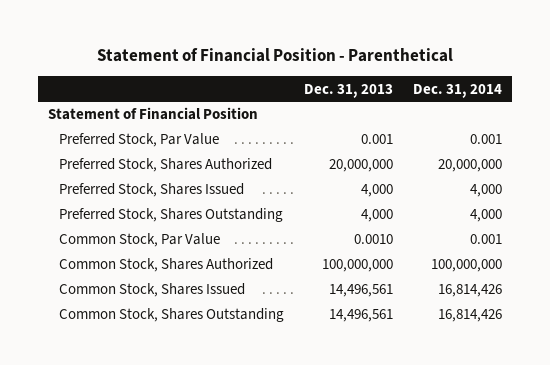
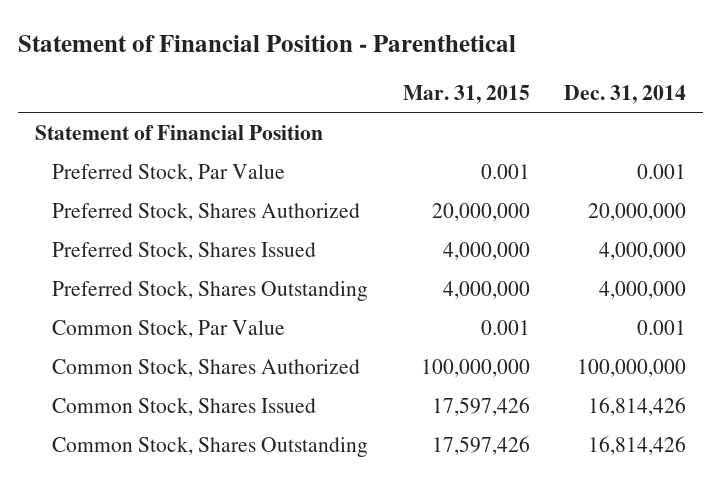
[303,83,393,98] Dec. 31, 2013 -> none
none -> [402,84,530,104] Mar. 31, 2015
[469,184,502,198] 4,000 -> [599,241,687,260] 4,000,000
[469,209,502,223] 4,000 -> [599,280,687,299] 4,000,000

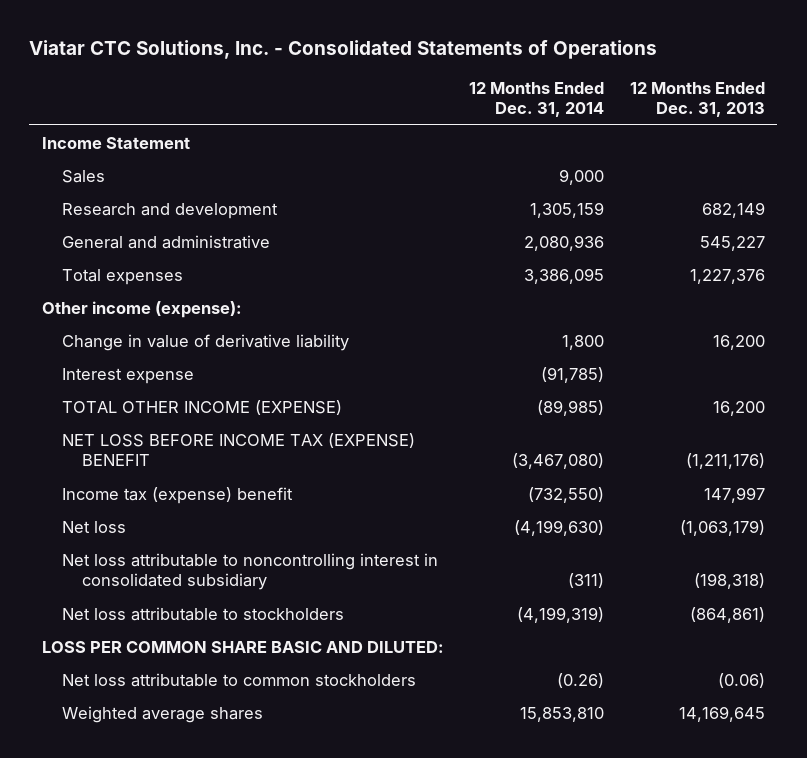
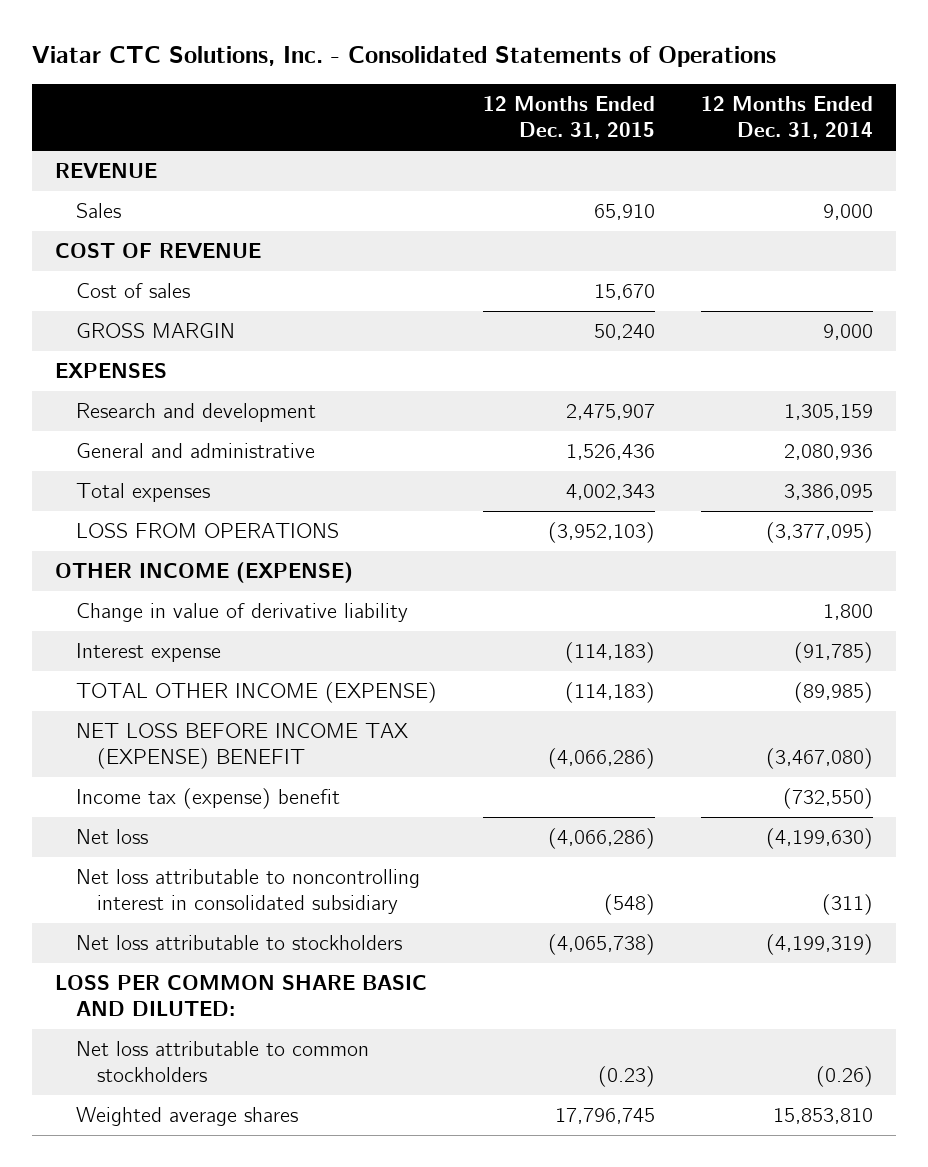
[629,81,765,118] 12 Months Ended Dec. 31, 2013 -> none
none -> [482,95,655,140] 12 Months Ended Dec. 31, 2015
[42,136,191,149] Income Statement -> none
none -> [54,163,157,179] REVENUE
none -> [54,243,261,259] COST OF REVENUE
none -> [75,283,190,299] Cost of sales
none -> [75,323,235,339] GROSS MARGIN
none -> [54,363,167,379] EXPENSES
none -> [75,523,339,539] LOSS FROM OPERATIONS
[42,300,243,318] Other income (expense): -> [54,562,353,584] OTHER INCOME (EXPENSE)

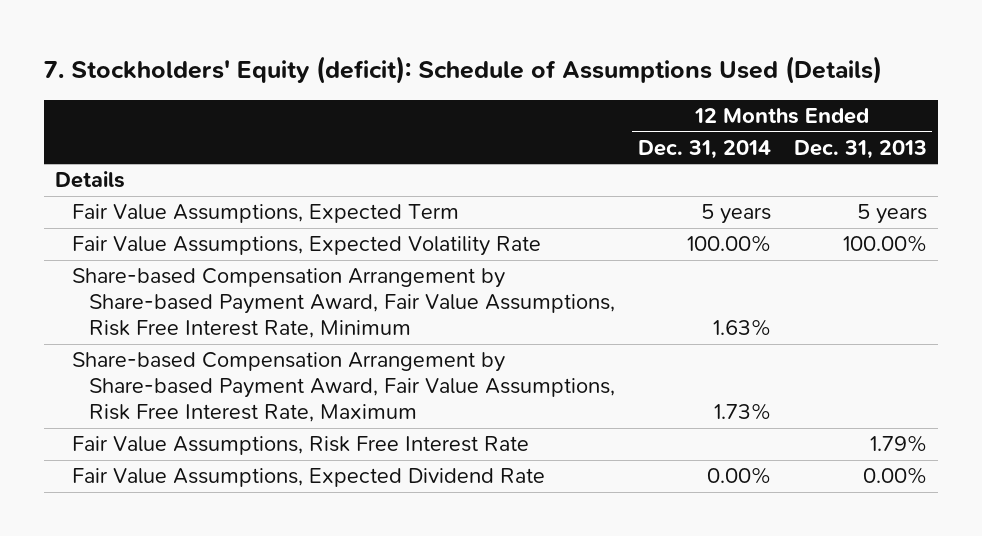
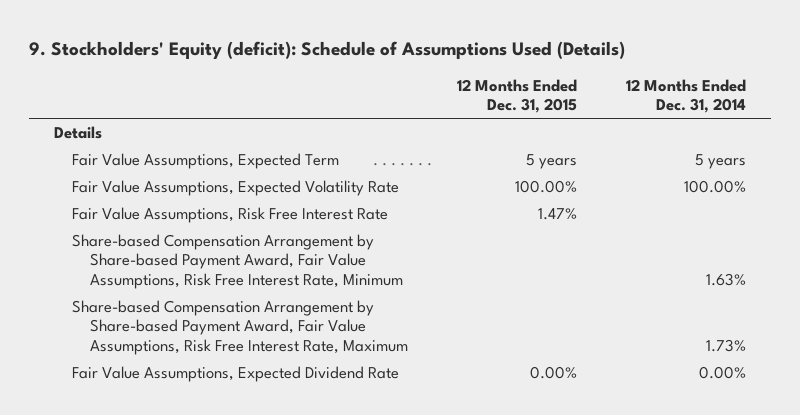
[44,55,883,84] 7. Stockholders' Equity (deficit): Schedule of Assumptions Used (Details) -> [29,41,626,60] 9. Stockholders' Equity (deficit): Schedule of Assumptions Used (Details)
[793,139,927,159] Dec. 31, 2013 -> none
none -> [457,78,578,114] 12 Months Ended Dec. 31, 2015
[72,436,530,456] Fair Value Assumptions, Risk Free Interest Rate -> [71,207,388,224] Fair Value Assumptions, Risk Free Interest Rate

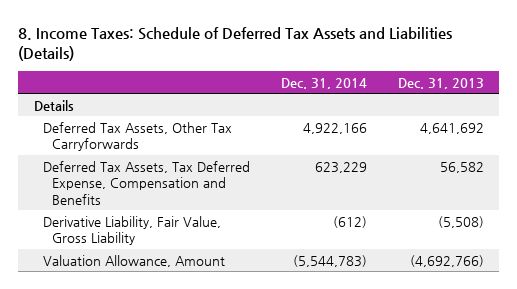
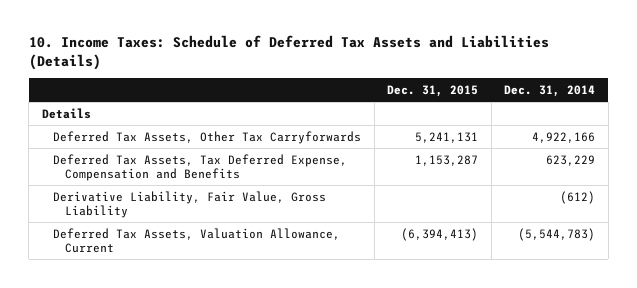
[18,27,453,62] 8. Income Taxes: Schedule of Deferred Tax Assets and Liabilities (Details) -> [28,35,549,71] 10. Income Taxes: Schedule of Deferred Tax Assets and Liabilities (Details)
[397,77,484,89] Dec. 31, 2013 -> none
none -> [387,84,479,97] Dec. 31, 2015
[42,254,225,267] Valuation Allowance, Amount -> [53,227,341,253] Deferred Tax Assets, Valuation Allowance, Current

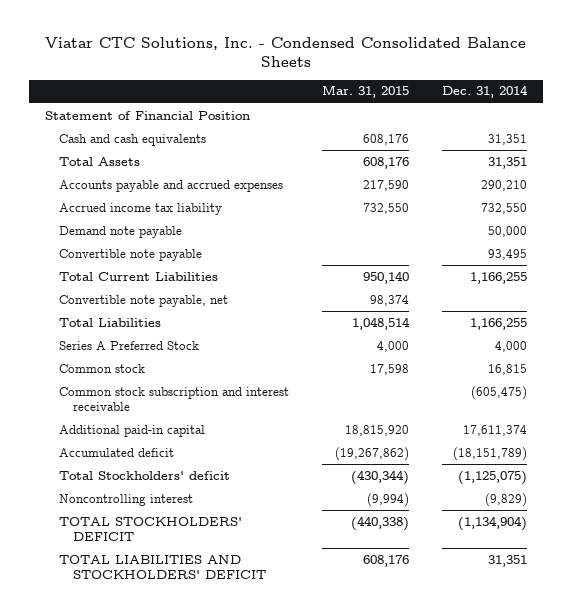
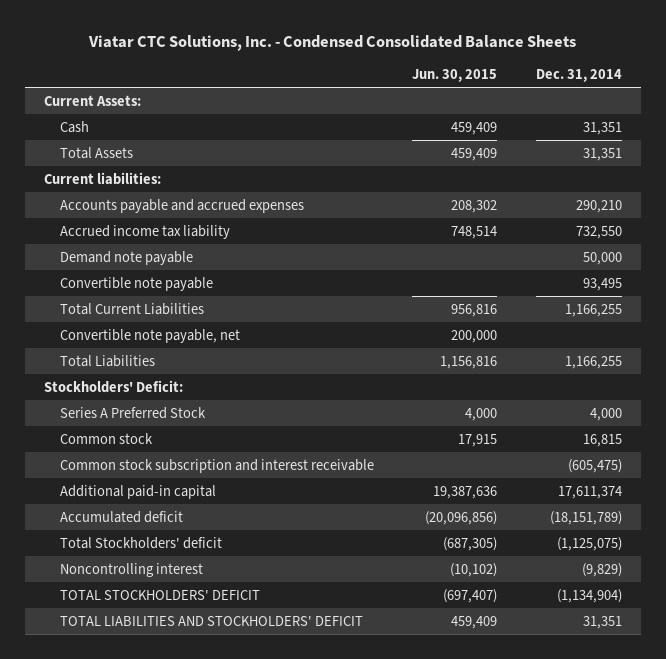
[321,85,409,99] Mar. 31, 2015 -> none
none -> [412,68,498,82] Jun. 30, 2015
[44,110,250,120] Statement of Financial Position -> none
none -> [43,94,141,106] Current Assets:
[59,133,207,146] Cash and cash equivalents -> [59,120,89,133] Cash
none -> [43,171,161,185] Current liabilities:
none -> [43,379,183,393] Stockholders' Deficit:

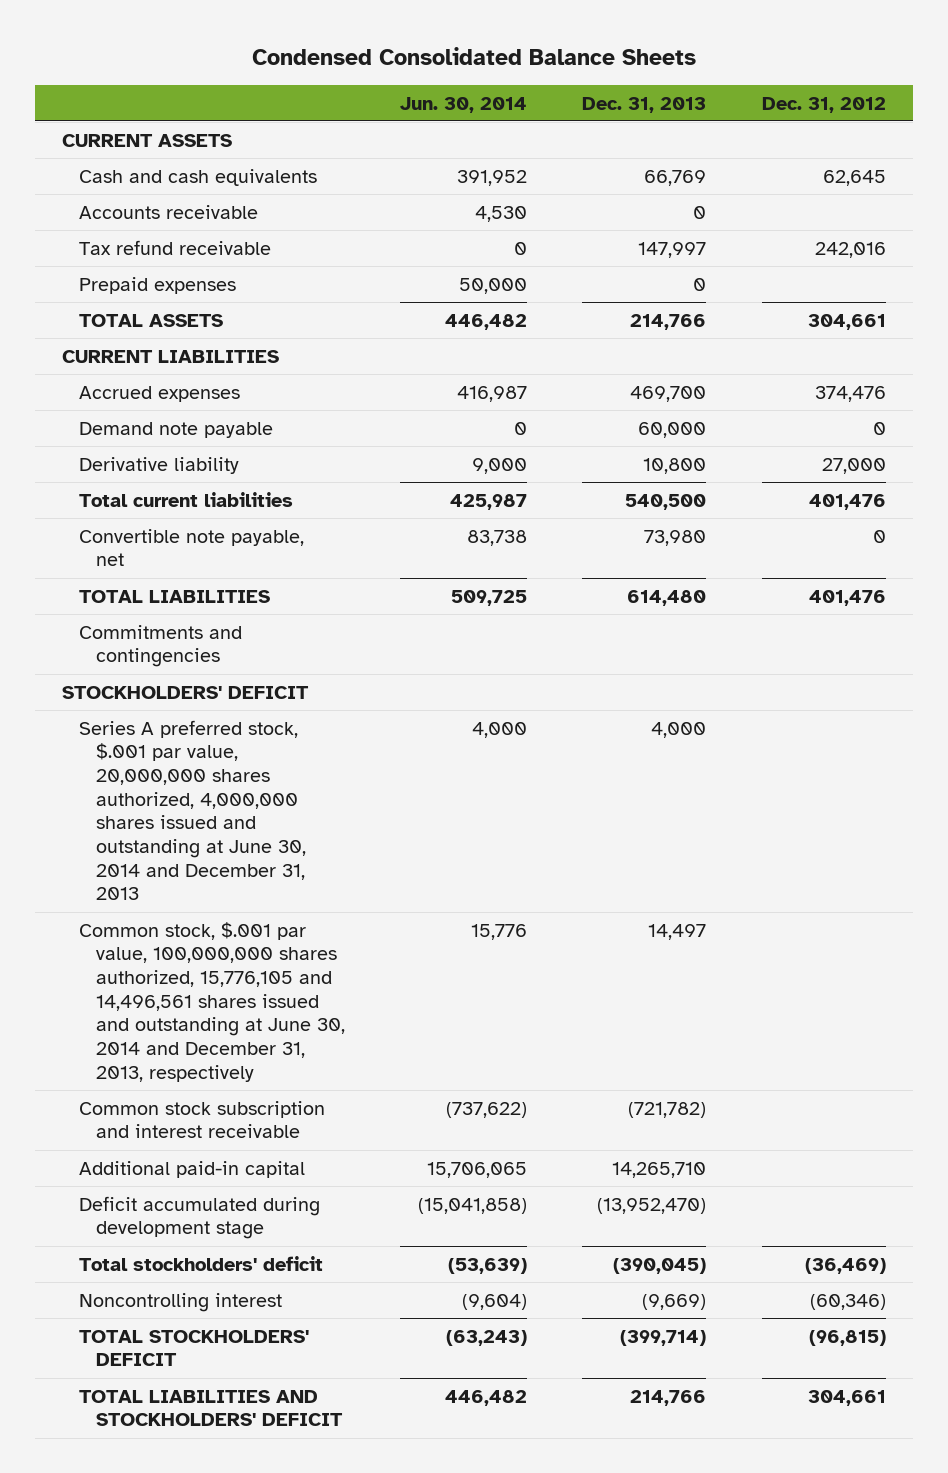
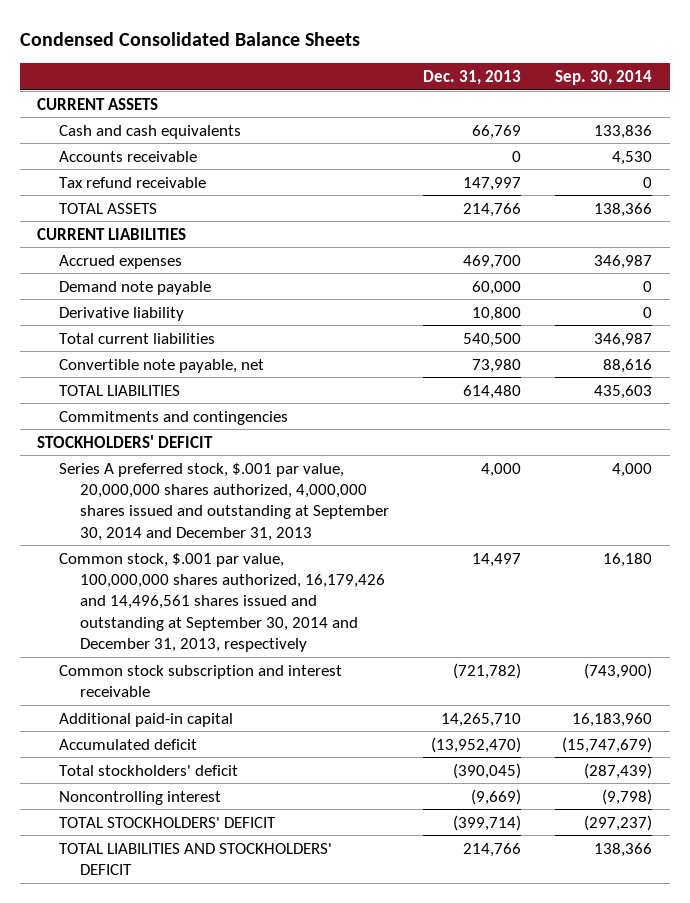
[400,96,528,113] Jun. 30, 2014 -> none
[761,96,886,113] Dec. 31, 2012 -> none
none -> [555,70,653,86] Sep. 30, 2014
[79,276,237,294] Prepaid expenses -> none
[79,719,306,901] Series A preferred stock, $.001 par value, 20,000,000 shares authorized, 4,000,000 shares issued and outstanding at June 30, 2014 and December 31, 2013 -> [58,462,390,541] Series A preferred stock, $.001 par value, 20,000,000 shares authorized, 4,000,000 shares issued and outstanding at September 30, 2014 and December 31, 2013
[79,921,345,1082] Common stock, $.001 par value, 100,000,000 shares authorized, 15,776,105 and 14,496,561 shares issued and outstanding at June 30, 2014 and December 31, 2013, respectively -> [58,552,386,652] Common stock, $.001 par value, 100,000,000 shares authorized, 16,179,426 and 14,496,561 shares issued and outstanding at September 30, 2014 and December 31, 2013, respectively
[79,1195,321,1240] Deficit accumulated during development stage -> [58,738,197,750] Accumulated deficit

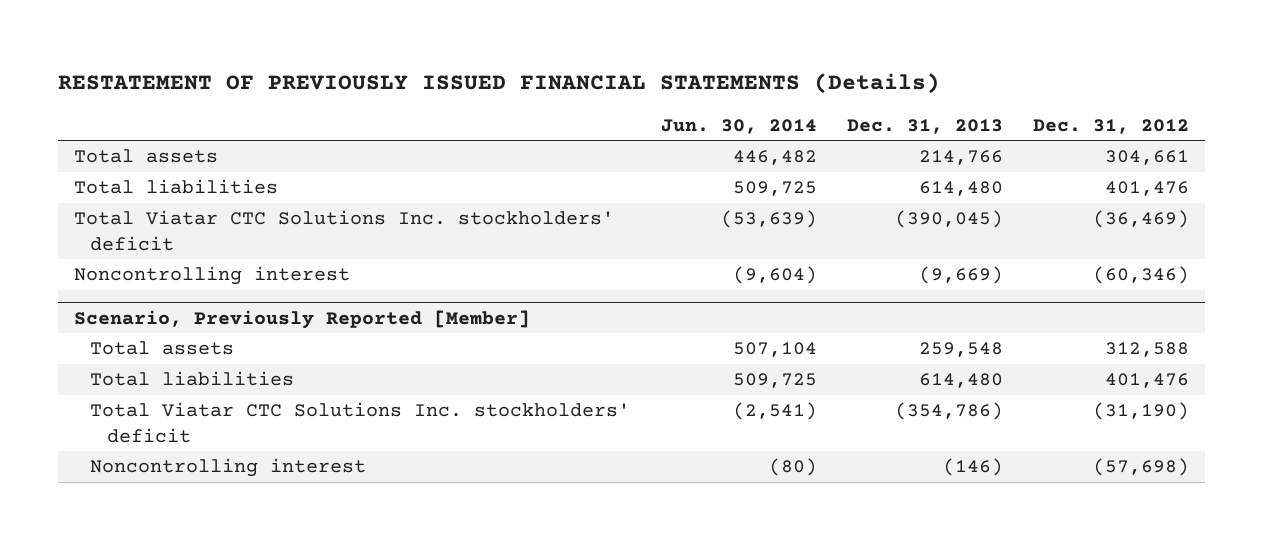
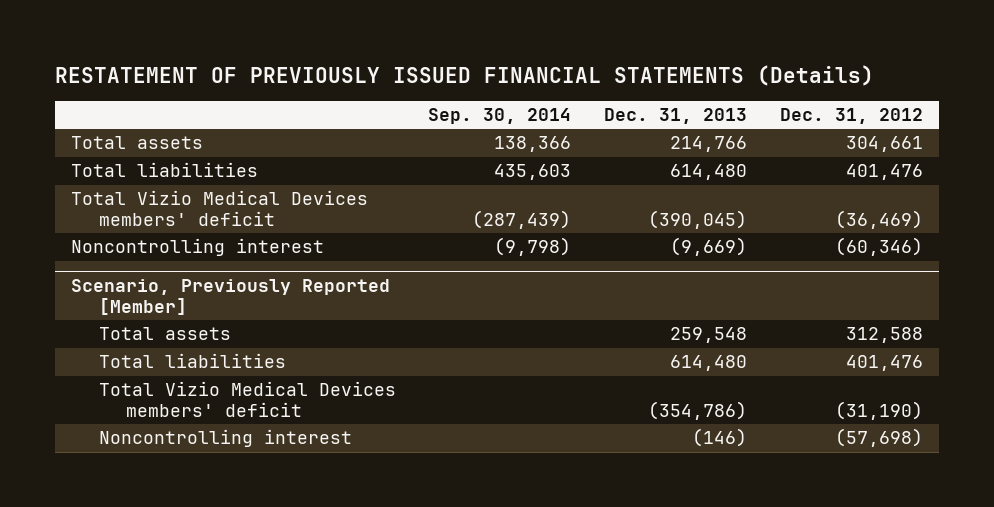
[660,118,817,134] Jun. 30, 2014 -> none
none -> [428,108,572,125] Sep. 30, 2014
[73,210,614,251] Total Viatar CTC Solutions Inc. stockholders' deficit -> [71,190,369,227] Total Vizio Medical Devices members' deficit
[90,402,631,443] Total Viatar CTC Solutions Inc. stockholders' deficit -> [98,381,396,418] Total Vizio Medical Devices members' deficit

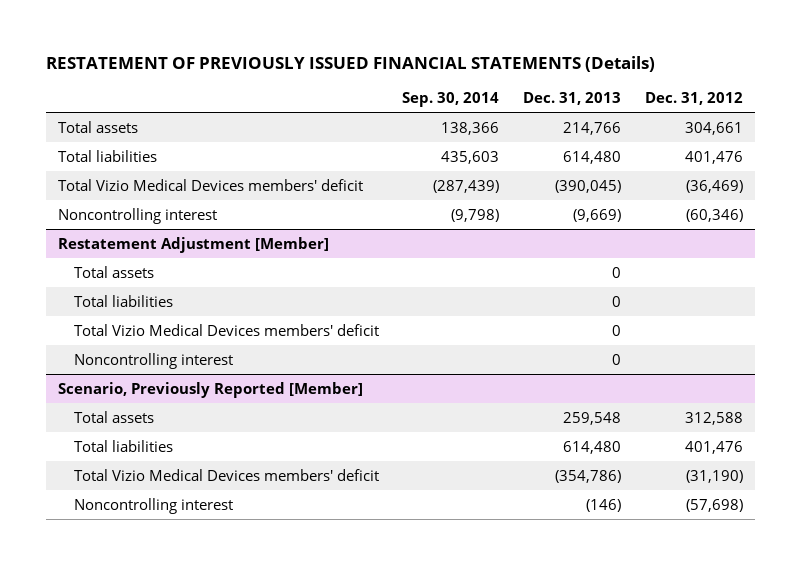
none -> [58,236,330,253] Restatement Adjustment [Member]
none -> [73,265,154,278] Total assets
none -> [73,294,173,307] Total liabilities
none -> [73,323,379,336] Total Vizio Medical Devices members' deficit
none -> [73,352,233,369] Noncontrolling interest

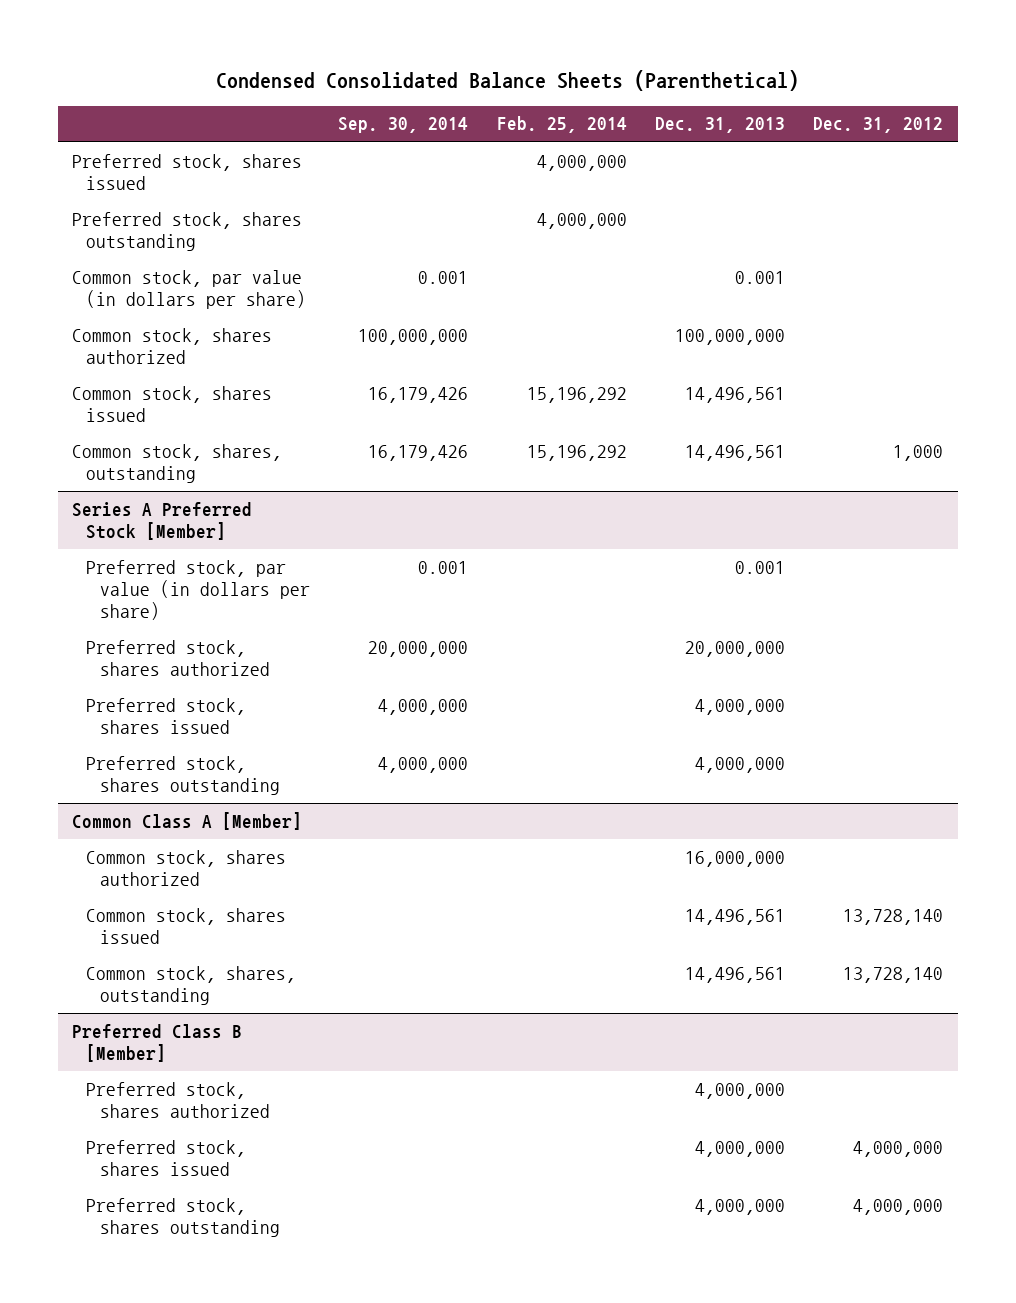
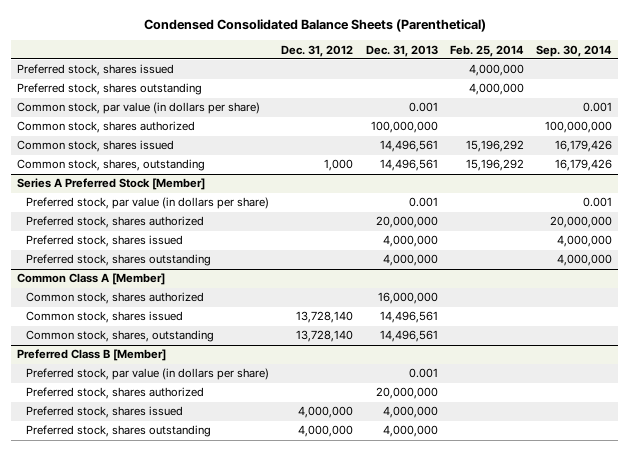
none -> [26,368,270,381] Preferred stock, par value (in dollars per share)
[695,1082,786,1099] 4,000,000 -> [375,387,438,400] 20,000,000

